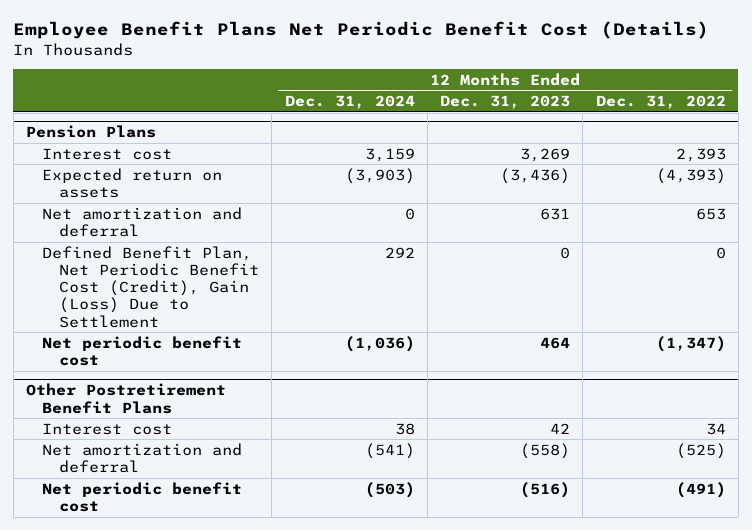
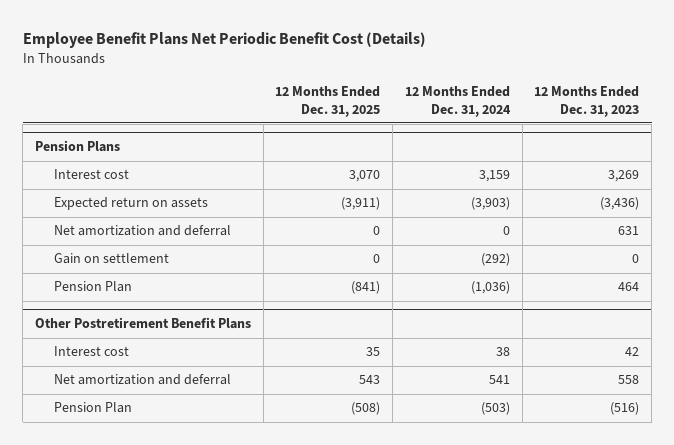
[595,95,726,110] Dec. 31, 2022 -> none
none -> [275,85,381,117] 12 Months Ended Dec. 31, 2025
[42,245,259,328] Defined Benefit Plan, Net Periodic Benefit Cost (Credit), Gain (Loss) Due to Settlement -> none
none -> [53,253,169,265] Gain on settlement
[42,335,243,366] Net periodic benefit cost -> [53,281,132,293] Pension Plan
[364,442,415,459] (541) -> [488,375,510,385] 541
[520,442,571,459] (558) -> [618,375,640,385] 558
[42,481,243,512] Net periodic benefit cost -> [53,402,132,414] Pension Plan

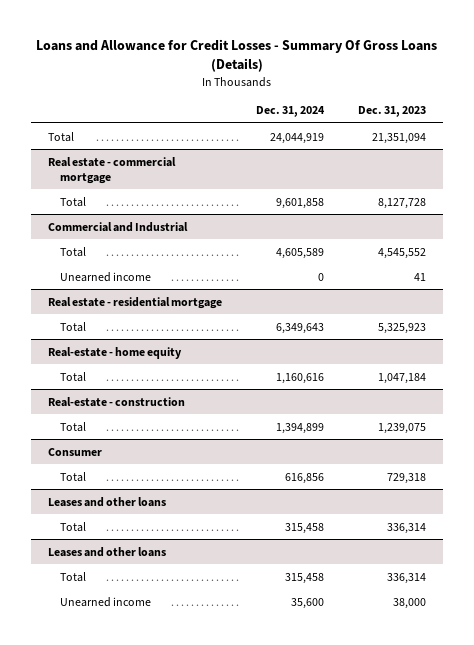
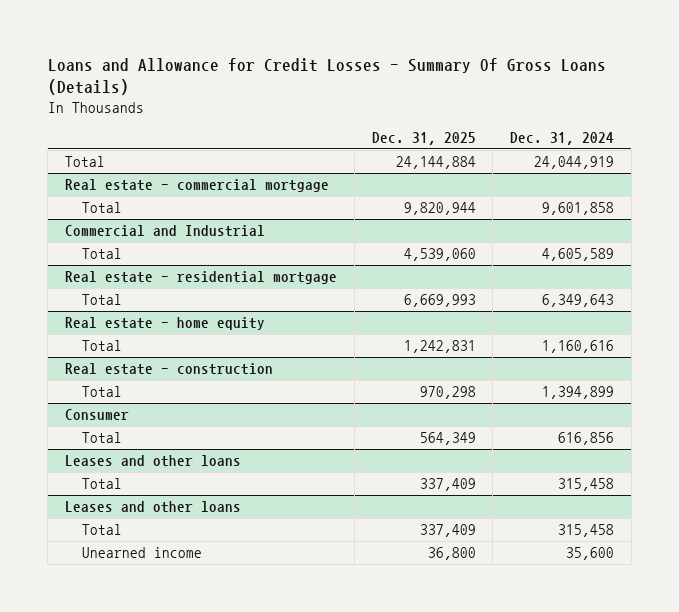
[357,106,426,118] Dec. 31, 2023 -> none
none -> [371,131,476,145] Dec. 31, 2025
[59,271,151,282] Unearned income -> none
[47,346,182,359] Real-estate - home equity -> [65,317,266,331] Real estate - home equity
[47,396,185,407] Real-estate - construction -> [65,363,274,376] Real estate - construction

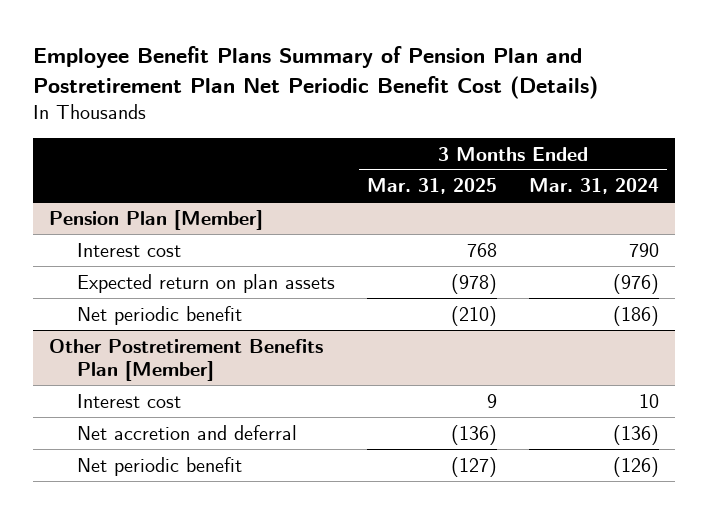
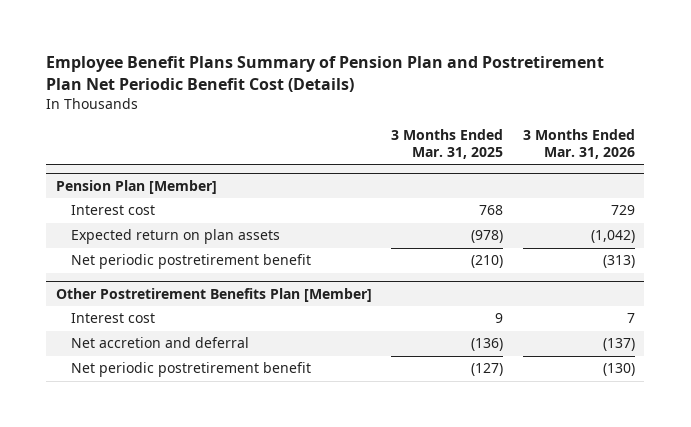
[528,178,659,195] Mar. 31, 2024 -> none
none -> [522,128,635,159] 3 Months Ended Mar. 31, 2026
[77,305,243,325] Net periodic benefit -> [70,254,311,270] Net periodic postretirement benefit
[77,456,243,476] Net periodic benefit -> [70,362,311,378] Net periodic postretirement benefit

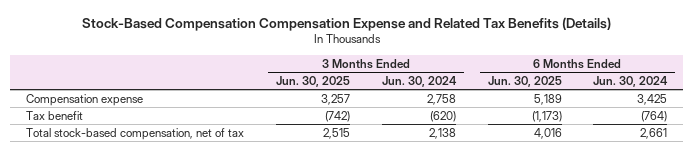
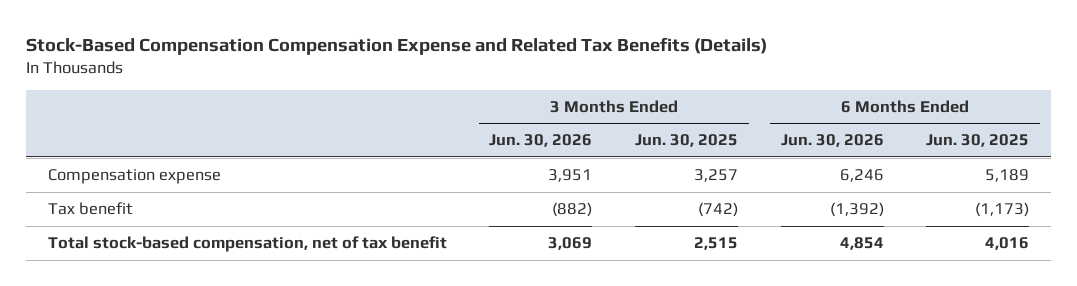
[381,75,457,87] Jun. 30, 2024 -> none
[593,75,669,87] Jun. 30, 2024 -> none
none -> [489,134,593,148] Jun. 30, 2026
none -> [780,134,884,148] Jun. 30, 2026
[25,127,244,140] Total stock-based compensation, net of tax -> [47,236,447,253] Total stock-based compensation, net of tax benefit

